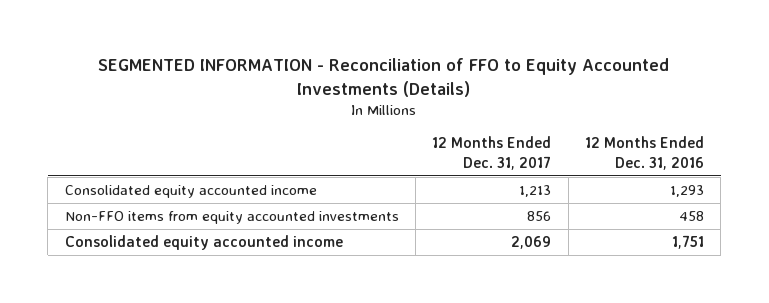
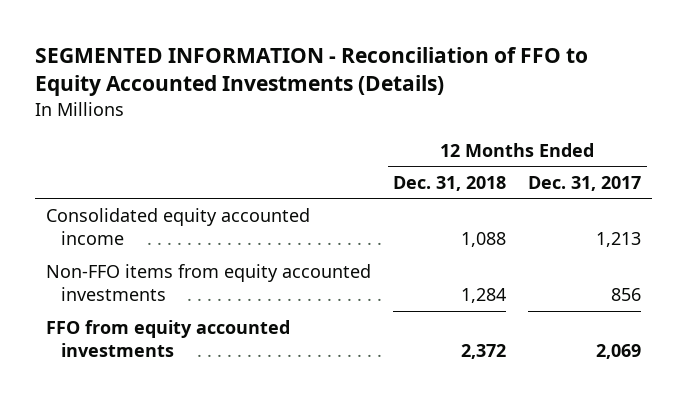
[585,136,705,171] 12 Months Ended Dec. 31, 2016 -> none
none -> [393,175,507,191] Dec. 31, 2018
[64,235,343,251] Consolidated equity accounted income -> [46,319,291,358] FFO from equity accounted investments

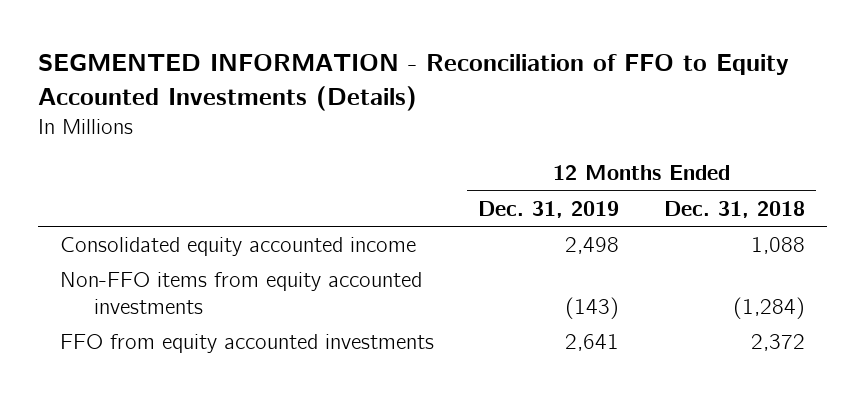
[528,175,642,191] Dec. 31, 2017 -> none
none -> [478,200,620,218] Dec. 31, 2019
[461,288,507,304] 1,284 -> [733,296,806,319] (1,284)

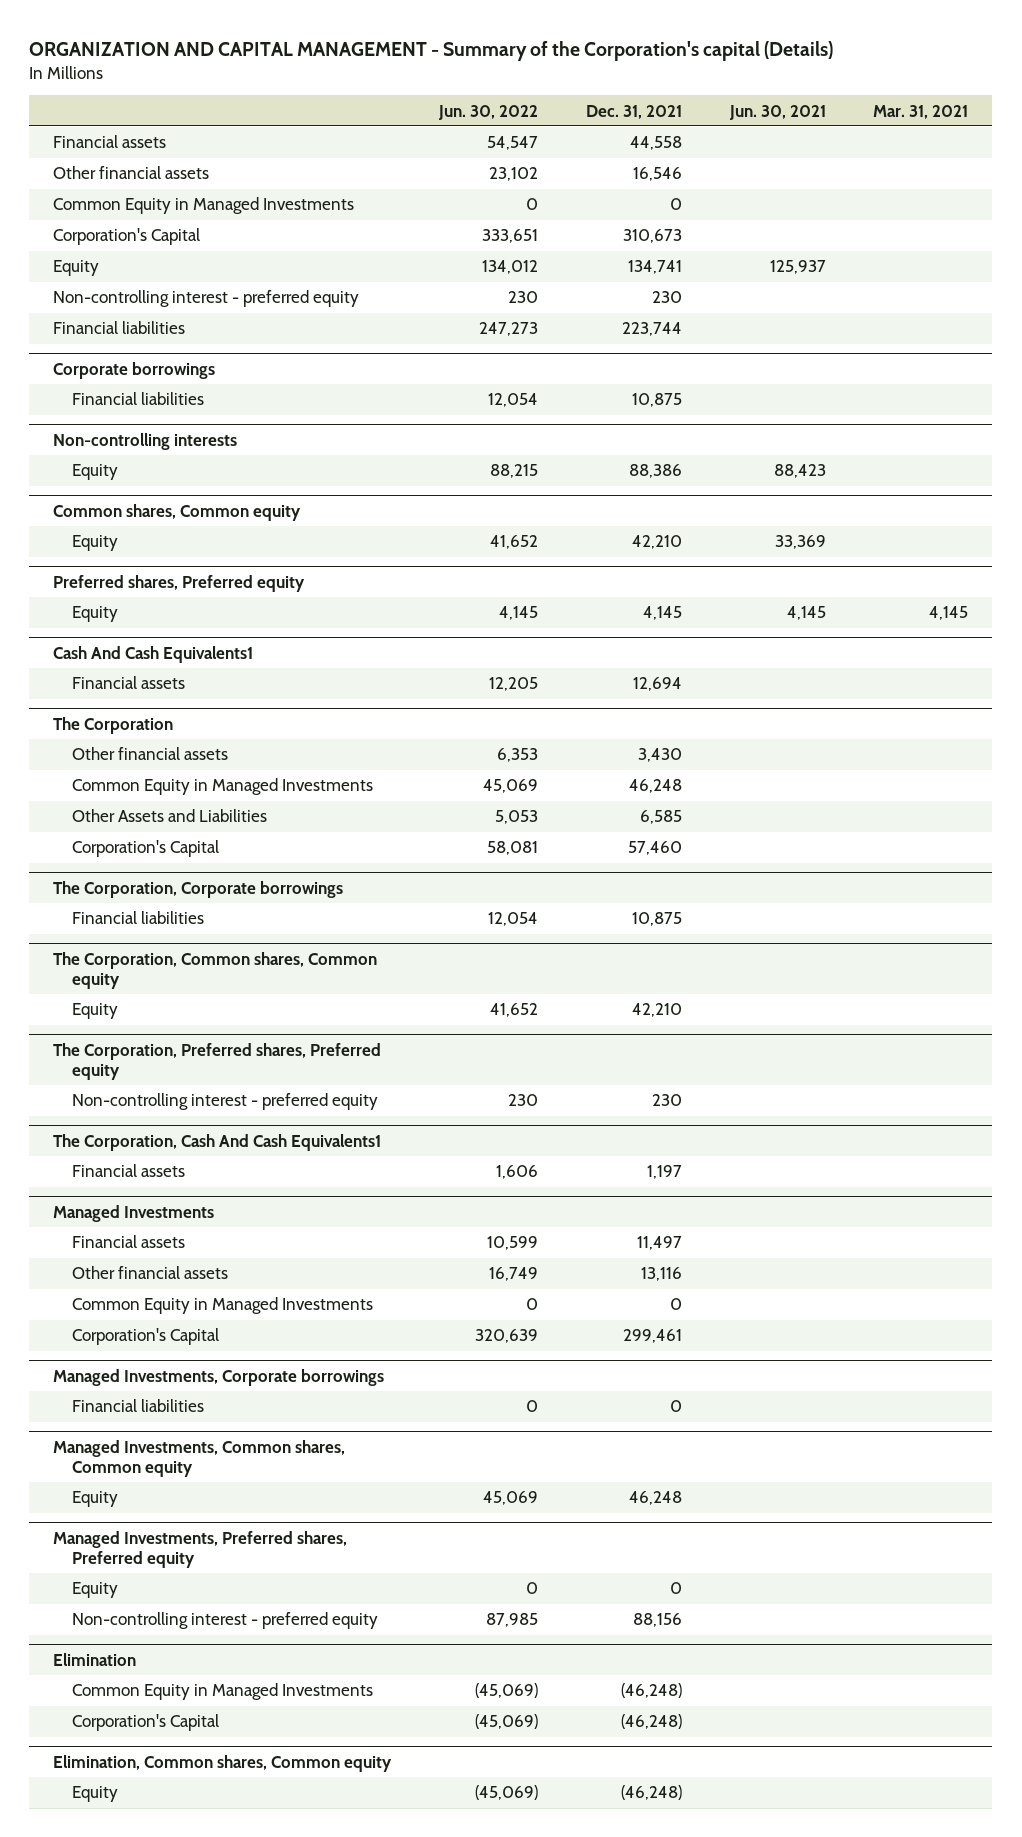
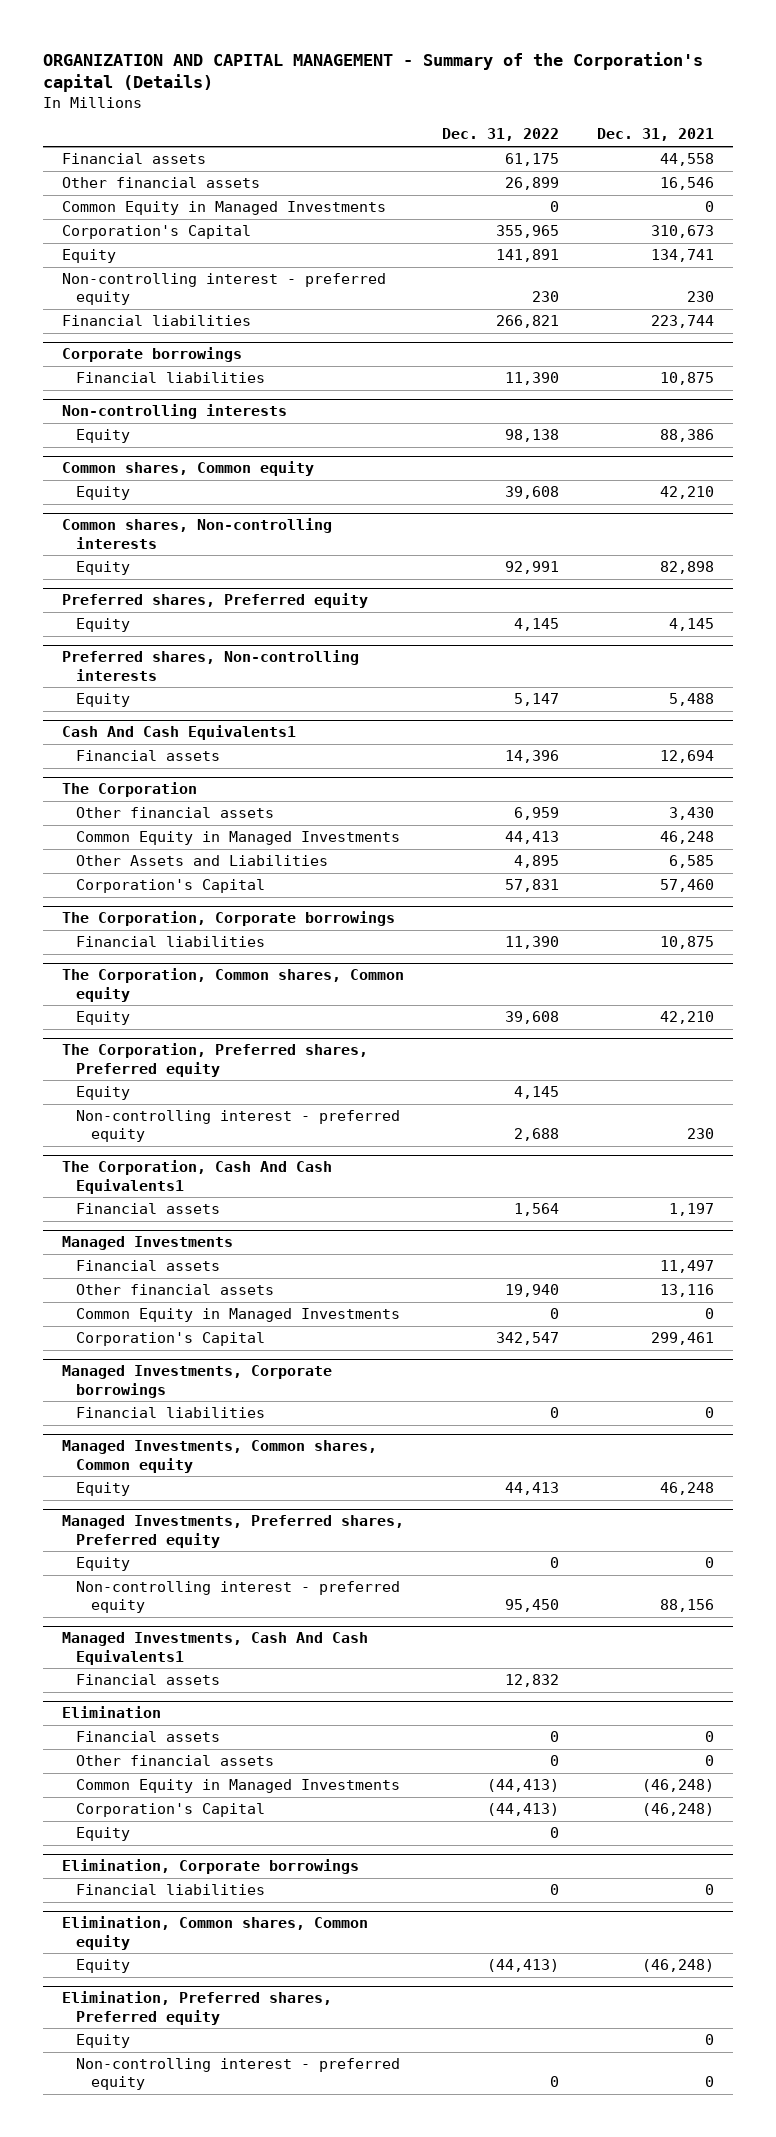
[438,104,539,120] Jun. 30, 2022 -> none
[728,104,826,120] Jun. 30, 2021 -> none
[873,104,969,119] Mar. 31, 2021 -> none
none -> [442,128,560,142] Dec. 31, 2022
none -> [62,518,333,549] Common shares, Non-controlling interests
none -> [76,561,131,576] Equity
none -> [62,650,360,681] Preferred shares, Non-controlling interests
none -> [76,693,131,708] Equity
none -> [76,1086,131,1101] Equity
none -> [62,1632,369,1665] Managed Investments, Cash And Cash Equivalents1
none -> [76,1674,221,1686] Financial assets
none -> [76,1731,221,1743] Financial assets
none -> [76,1755,275,1767] Other financial assets
none -> [76,1827,131,1842] Equity
none -> [62,1859,360,1875] Elimination, Corporate borrowings
none -> [76,1884,266,1896] Financial liabilities
none -> [62,1991,333,2025] Elimination, Preferred shares, Preferred equity
none -> [76,2034,131,2049] Equity
none -> [76,2058,401,2091] Non-controlling interest - preferred equity

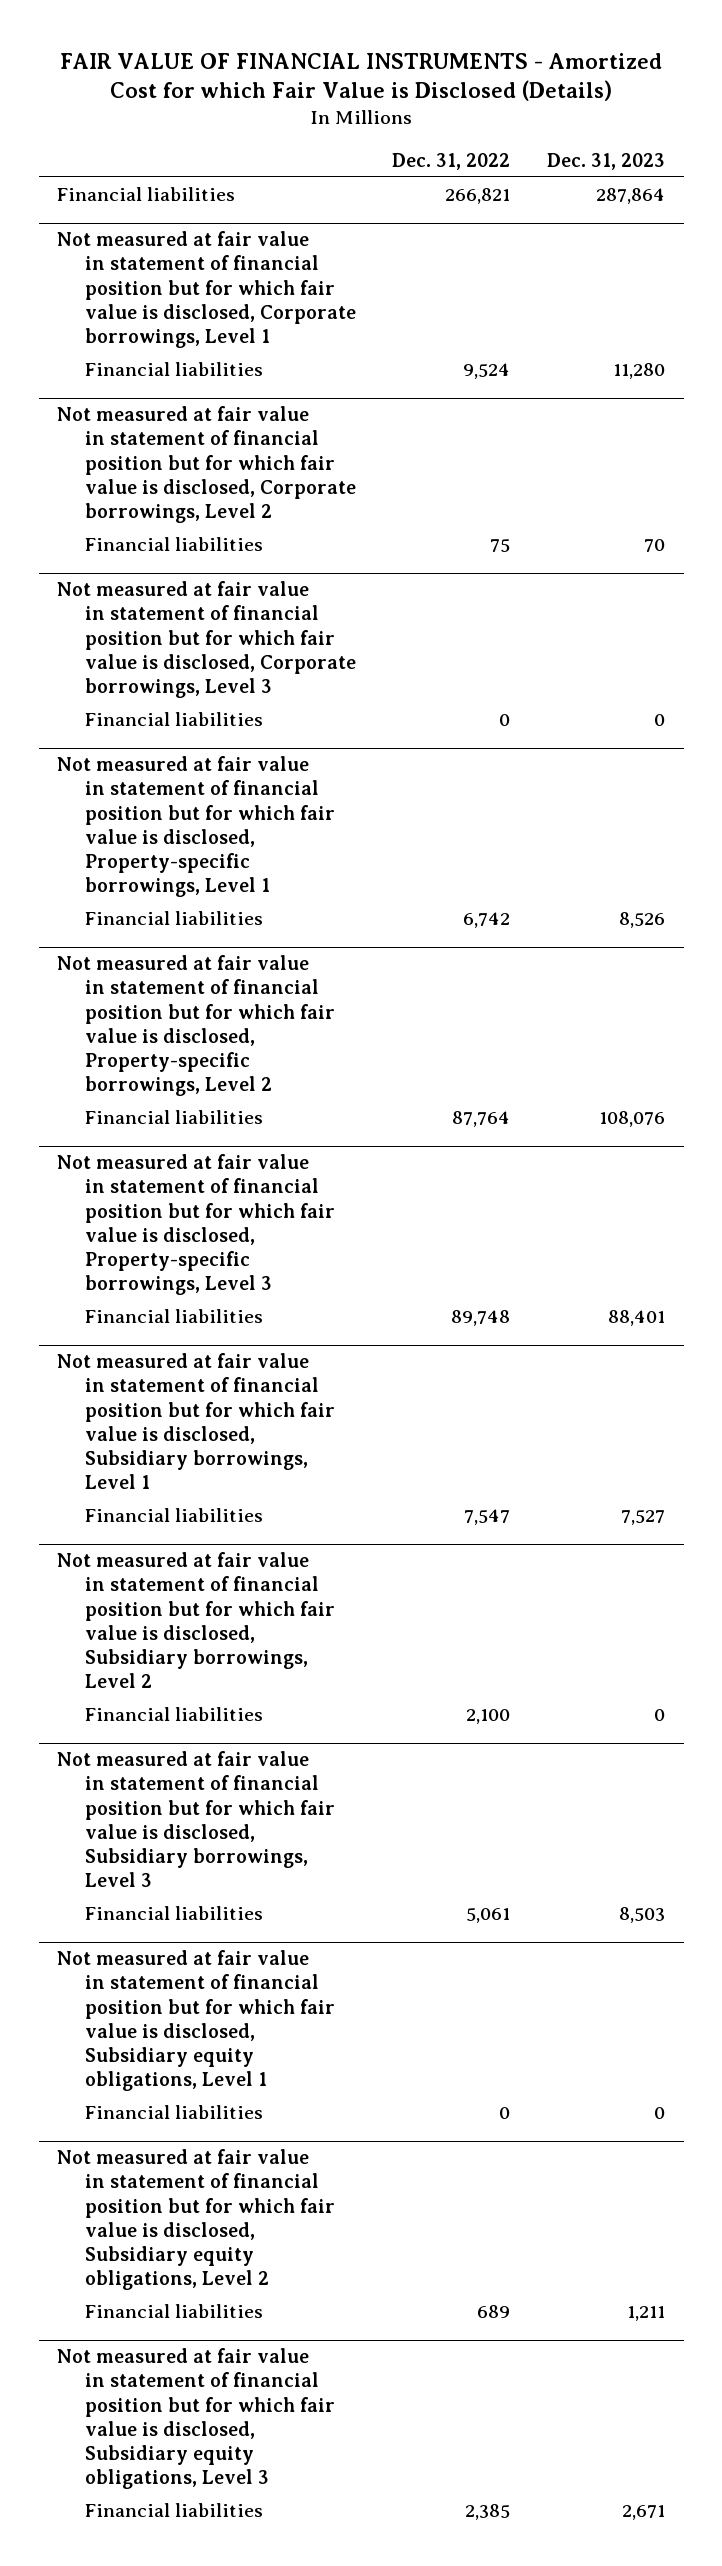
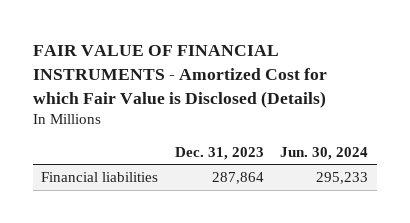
[392,152,511,170] Dec. 31, 2022 -> none
none -> [280,146,369,160] Jun. 30, 2024
[57,231,356,349] Not measured at fair value in statement of financial position but for which fair value is disclosed, Corporate borrowings, Level 1 -> none
[84,362,263,377] Financial liabilities -> none
[57,406,356,524] Not measured at fair value in statement of financial position but for which fair value is disclosed, Corporate borrowings, Level 2 -> none
[84,537,263,552] Financial liabilities -> none
[57,581,356,699] Not measured at fair value in statement of financial position but for which fair value is disclosed, Corporate borrowings, Level 3 -> none
[84,712,263,727] Financial liabilities -> none
[57,756,335,898] Not measured at fair value in statement of financial position but for which fair value is disclosed, Property-specific borrowings, Level 1 -> none
[84,911,263,926] Financial liabilities -> none
[57,955,335,1097] Not measured at fair value in statement of financial position but for which fair value is disclosed, Property-specific borrowings, Level 2 -> none
[84,1110,263,1125] Financial liabilities -> none
[57,1154,335,1296] Not measured at fair value in statement of financial position but for which fair value is disclosed, Property-specific borrowings, Level 3 -> none
[84,1309,263,1324] Financial liabilities -> none
[57,1353,335,1490] Not measured at fair value in statement of financial position but for which fair value is disclosed, Subsidiary borrowings, Level 1 -> none
[84,1508,263,1523] Financial liabilities -> none
[57,1552,335,1689] Not measured at fair value in statement of financial position but for which fair value is disclosed, Subsidiary borrowings, Level 2 -> none
[84,1707,263,1722] Financial liabilities -> none
[57,1751,335,1888] Not measured at fair value in statement of financial position but for which fair value is disclosed, Subsidiary borrowings, Level 3 -> none
[84,1906,263,1921] Financial liabilities -> none
[57,1950,335,2092] Not measured at fair value in statement of financial position but for which fair value is disclosed, Subsidiary equity obligations, Level 1 -> none
[84,2105,263,2120] Financial liabilities -> none
[57,2149,335,2291] Not measured at fair value in statement of financial position but for which fair value is disclosed, Subsidiary equity obligations, Level 2 -> none
[84,2304,263,2319] Financial liabilities -> none
[57,2348,335,2490] Not measured at fair value in statement of financial position but for which fair value is disclosed, Subsidiary equity obligations, Level 3 -> none
[84,2503,263,2518] Financial liabilities -> none

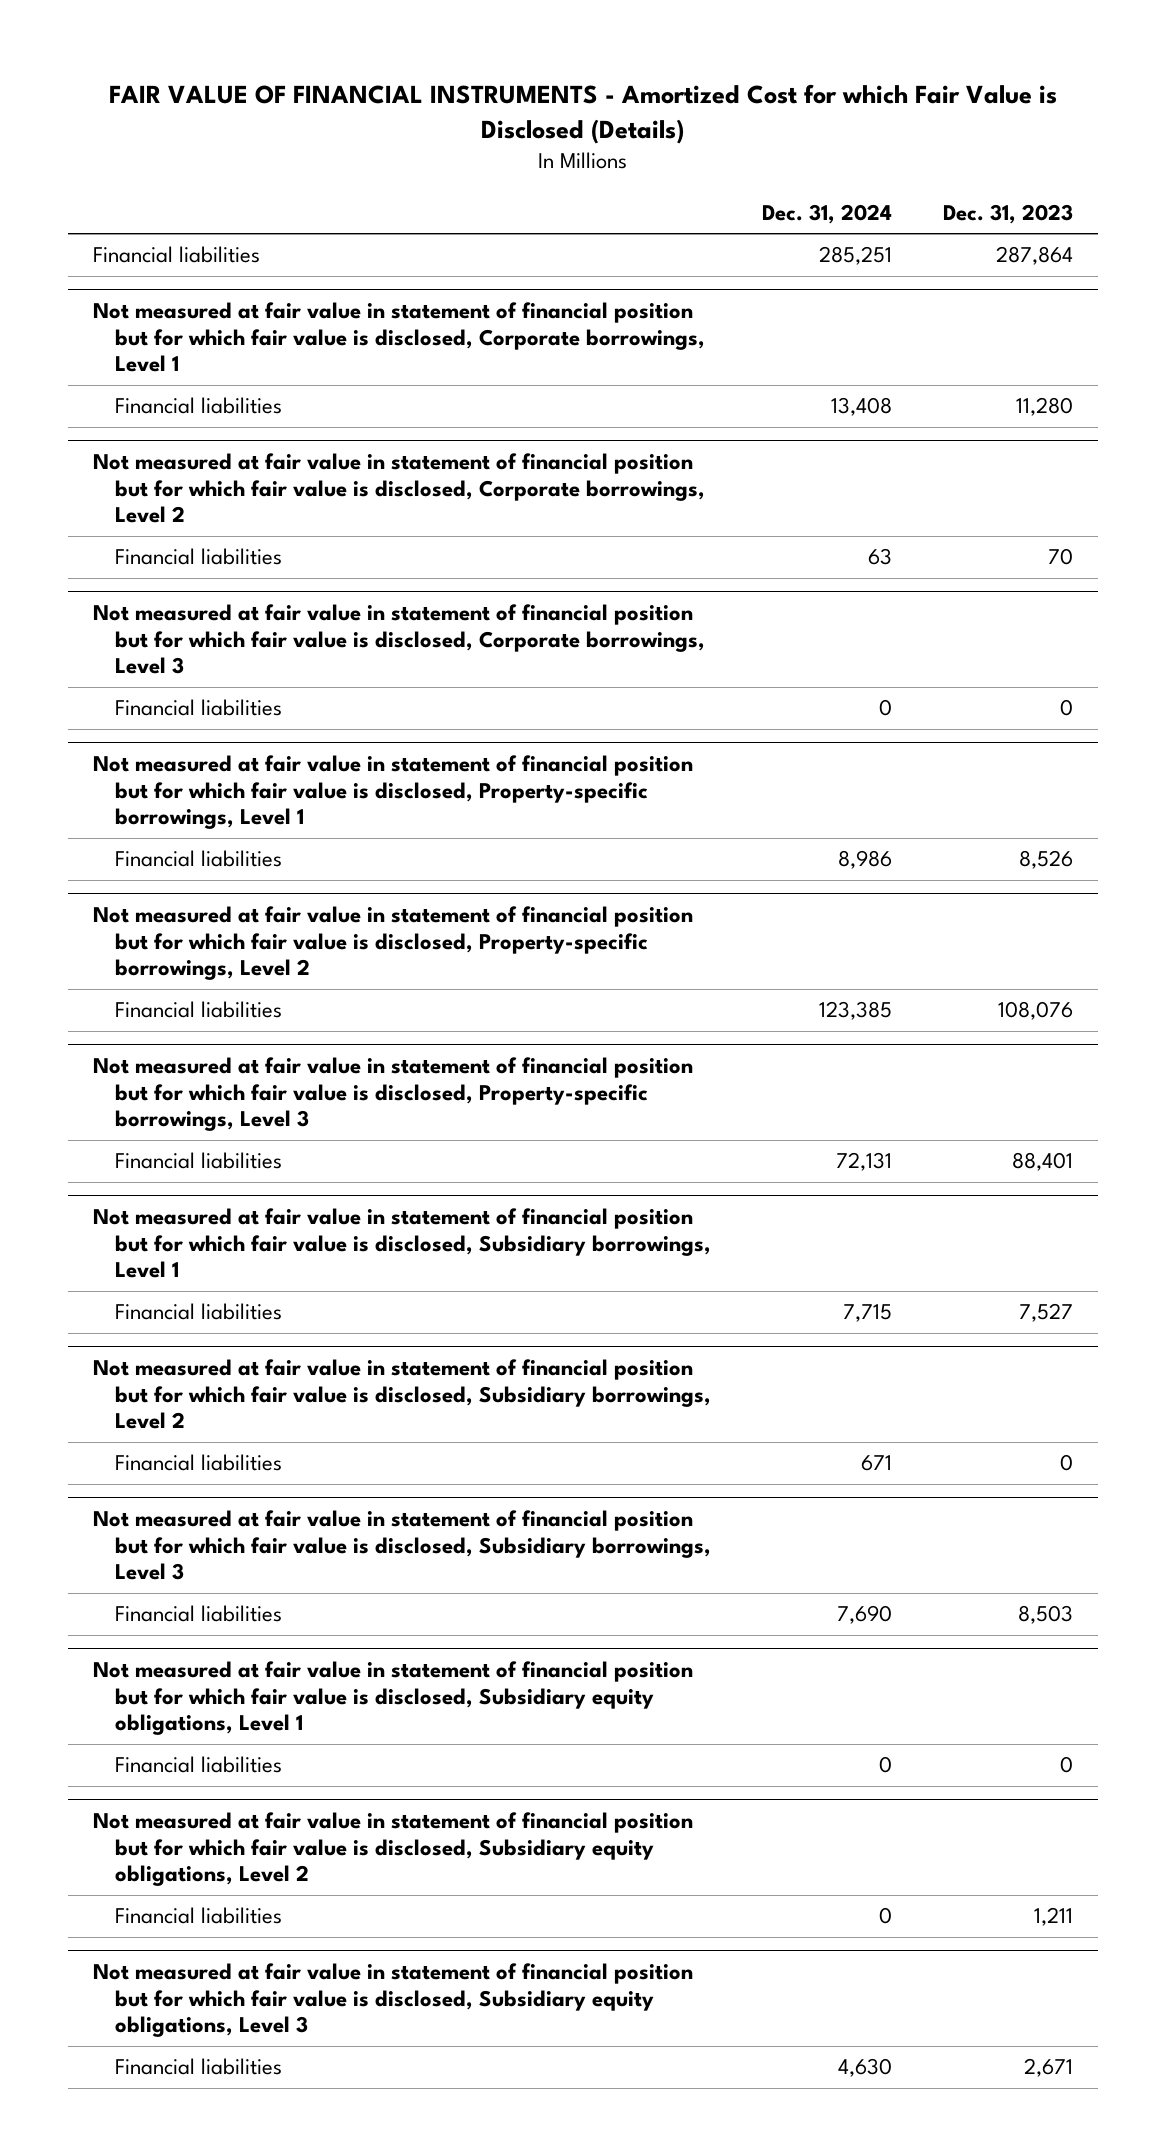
[280,146,369,160] Jun. 30, 2024 -> none
none -> [761,203,892,224] Dec. 31, 2024
none -> [93,301,705,373] Not measured at fair value in statement of financial position but for which fair value is disclosed, Corporate borrowings, Level 1
none -> [114,397,282,415] Financial liabilities
none -> [93,452,705,524] Not measured at fair value in statement of financial position but for which fair value is disclosed, Corporate borrowings, Level 2
none -> [114,548,282,566] Financial liabilities
none -> [93,603,705,675] Not measured at fair value in statement of financial position but for which fair value is disclosed, Corporate borrowings, Level 3
none -> [114,699,282,717] Financial liabilities
none -> [93,754,694,830] Not measured at fair value in statement of financial position but for which fair value is disclosed, Property-specific borrowings, Level 1
none -> [114,850,282,868] Financial liabilities
none -> [93,905,694,981] Not measured at fair value in statement of financial position but for which fair value is disclosed, Property-specific borrowings, Level 2
none -> [114,1001,282,1019] Financial liabilities
none -> [93,1056,694,1132] Not measured at fair value in statement of financial position but for which fair value is disclosed, Property-specific borrowings, Level 3
none -> [114,1152,282,1170] Financial liabilities
none -> [93,1207,711,1279] Not measured at fair value in statement of financial position but for which fair value is disclosed, Subsidiary borrowings, Level 1
none -> [114,1303,282,1321] Financial liabilities
none -> [93,1358,711,1430] Not measured at fair value in statement of financial position but for which fair value is disclosed, Subsidiary borrowings, Level 2
none -> [114,1454,282,1472] Financial liabilities
none -> [93,1509,711,1581] Not measured at fair value in statement of financial position but for which fair value is disclosed, Subsidiary borrowings, Level 3
none -> [114,1605,282,1623] Financial liabilities
none -> [93,1660,694,1736] Not measured at fair value in statement of financial position but for which fair value is disclosed, Subsidiary equity obligations, Level 1
none -> [114,1756,282,1774] Financial liabilities
none -> [93,1811,694,1887] Not measured at fair value in statement of financial position but for which fair value is disclosed, Subsidiary equity obligations, Level 2
none -> [114,1907,282,1925] Financial liabilities
none -> [93,1962,694,2038] Not measured at fair value in statement of financial position but for which fair value is disclosed, Subsidiary equity obligations, Level 3
none -> [114,2058,282,2076] Financial liabilities

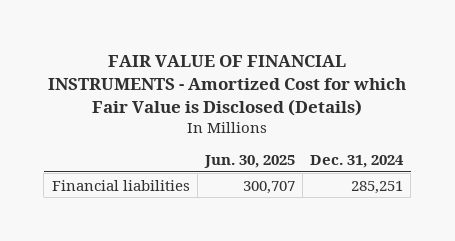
[942,203,1073,224] Dec. 31, 2023 -> none
none -> [203,155,295,169] Jun. 30, 2025
[93,301,705,373] Not measured at fair value in statement of financial position but for which fair value is disclosed, Corporate borrowings, Level 1 -> none
[114,397,282,415] Financial liabilities -> none
[93,452,705,524] Not measured at fair value in statement of financial position but for which fair value is disclosed, Corporate borrowings, Level 2 -> none
[114,548,282,566] Financial liabilities -> none
[93,603,705,675] Not measured at fair value in statement of financial position but for which fair value is disclosed, Corporate borrowings, Level 3 -> none
[114,699,282,717] Financial liabilities -> none
[93,754,694,830] Not measured at fair value in statement of financial position but for which fair value is disclosed, Property-specific borrowings, Level 1 -> none
[114,850,282,868] Financial liabilities -> none
[93,905,694,981] Not measured at fair value in statement of financial position but for which fair value is disclosed, Property-specific borrowings, Level 2 -> none
[114,1001,282,1019] Financial liabilities -> none
[93,1056,694,1132] Not measured at fair value in statement of financial position but for which fair value is disclosed, Property-specific borrowings, Level 3 -> none
[114,1152,282,1170] Financial liabilities -> none
[93,1207,711,1279] Not measured at fair value in statement of financial position but for which fair value is disclosed, Subsidiary borrowings, Level 1 -> none
[114,1303,282,1321] Financial liabilities -> none
[93,1358,711,1430] Not measured at fair value in statement of financial position but for which fair value is disclosed, Subsidiary borrowings, Level 2 -> none
[114,1454,282,1472] Financial liabilities -> none
[93,1509,711,1581] Not measured at fair value in statement of financial position but for which fair value is disclosed, Subsidiary borrowings, Level 3 -> none
[114,1605,282,1623] Financial liabilities -> none
[93,1660,694,1736] Not measured at fair value in statement of financial position but for which fair value is disclosed, Subsidiary equity obligations, Level 1 -> none
[114,1756,282,1774] Financial liabilities -> none
[93,1811,694,1887] Not measured at fair value in statement of financial position but for which fair value is disclosed, Subsidiary equity obligations, Level 2 -> none
[114,1907,282,1925] Financial liabilities -> none
[93,1962,694,2038] Not measured at fair value in statement of financial position but for which fair value is disclosed, Subsidiary equity obligations, Level 3 -> none
[114,2058,282,2076] Financial liabilities -> none

